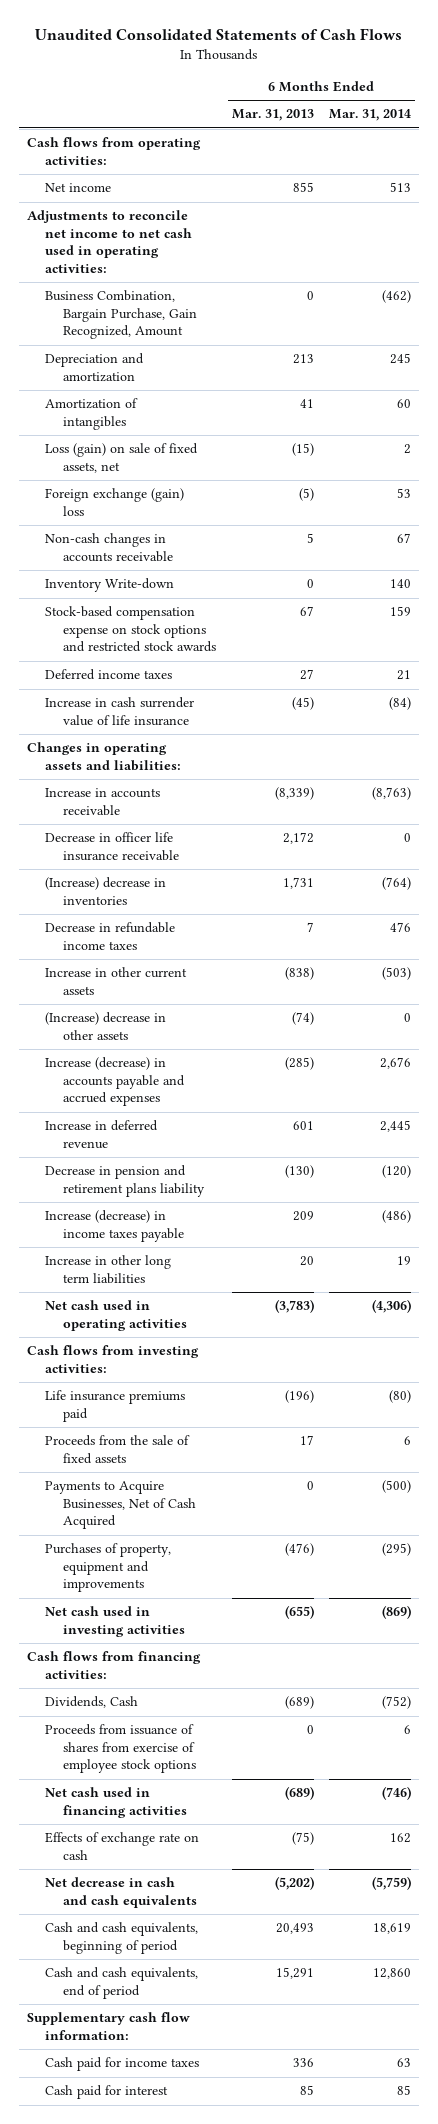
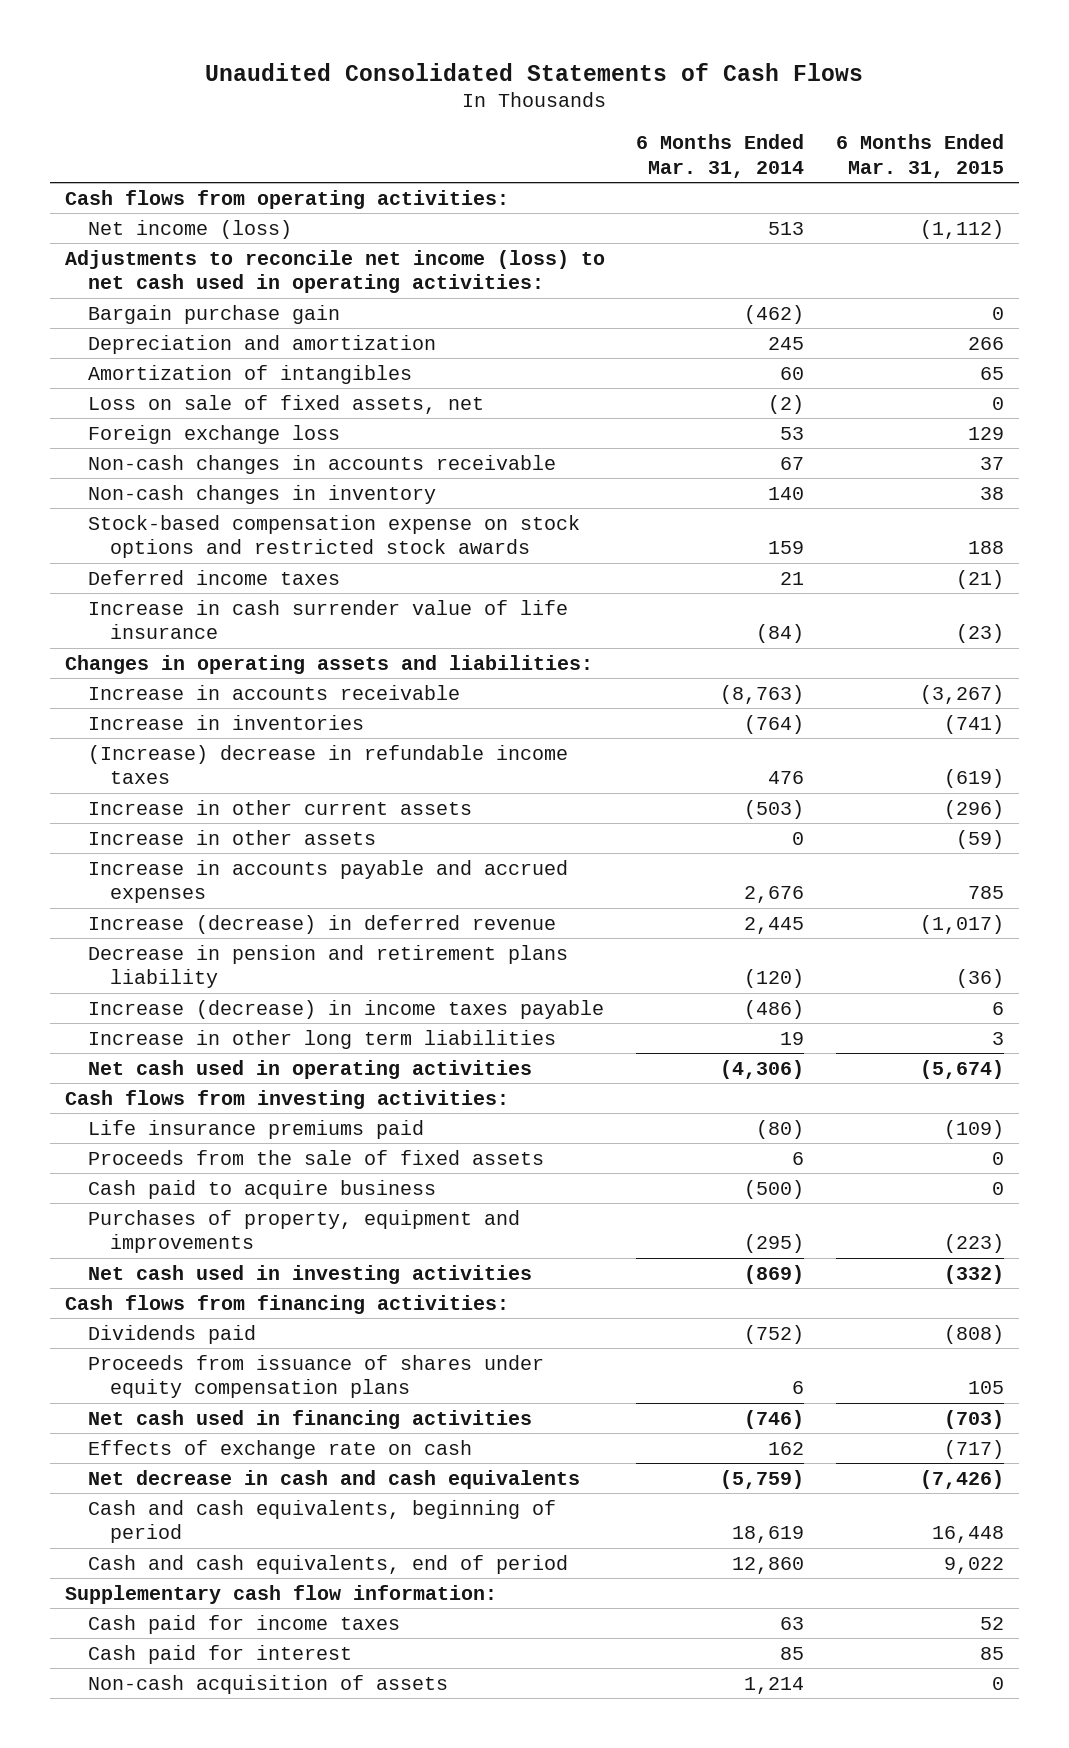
[231,109,314,122] Mar. 31, 2013 -> none
none -> [835,134,1004,178] 6 Months Ended Mar. 31, 2015
[44,183,111,193] Net income -> [87,219,292,239] Net income (loss)
[26,210,192,274] Adjustments to reconcile net income to net cash used in operating activities: -> [65,249,606,294] Adjustments to reconcile net income (loss) to net cash used in operating activities:
[44,290,197,340] Business Combination, Bargain Purchase, Gain Recognized, Amount -> [87,304,340,324] Bargain purchase gain
[44,443,198,473] Loss (gain) on sale of fixed assets, net -> [87,394,484,414] Loss on sale of fixed assets, net
[404,444,412,455] 2 -> [768,394,805,414] (2)
[44,488,184,516] Foreign exchange (gain) loss -> [87,424,340,444] Foreign exchange loss
[44,578,174,593] Inventory Write-down -> [87,484,436,504] Non-cash changes in inventory
[44,832,179,861] Decrease in officer life insurance receivable -> none
[44,877,166,905] (Increase) decrease in inventories -> [87,714,364,730] Increase in inventories
[44,922,175,950] Decrease in refundable income taxes -> [87,744,568,785] (Increase) decrease in refundable income taxes
[44,1012,166,1040] (Increase) decrease in other assets -> [87,829,376,845] Increase in other assets
[44,1057,185,1107] Increase (decrease) in accounts payable and accrued expenses -> [87,859,568,904] Increase in accounts payable and accrued expenses
[44,1120,158,1149] Increase in deferred revenue -> [87,914,556,934] Increase (decrease) in deferred revenue
[44,1481,196,1530] Payments to Acquire Businesses, Net of Cash Acquired -> [87,1179,436,1199] Cash paid to acquire business
[44,1696,138,1709] Dividends, Cash -> [87,1324,256,1344] Dividends paid
[44,1724,196,1774] Proceeds from issuance of shares from exercise of employee stock options -> [87,1354,544,1399] Proceeds from issuance of shares under equity compensation plans
none -> [87,1674,448,1694] Non-cash acquisition of assets

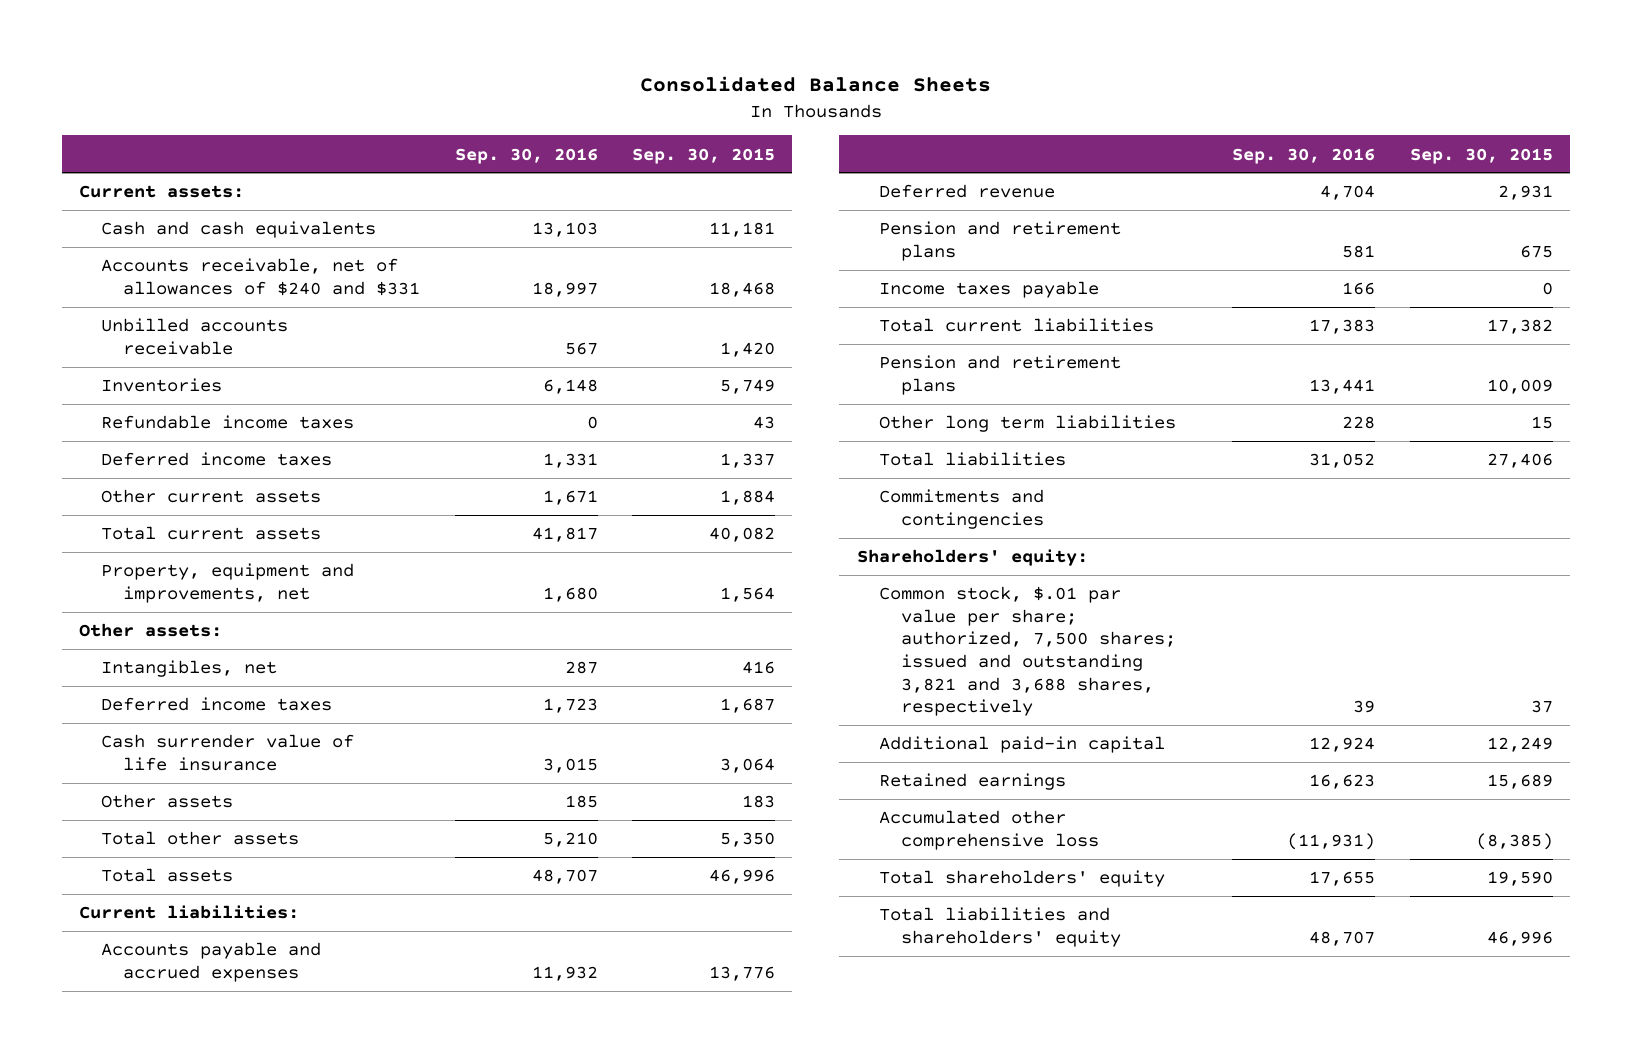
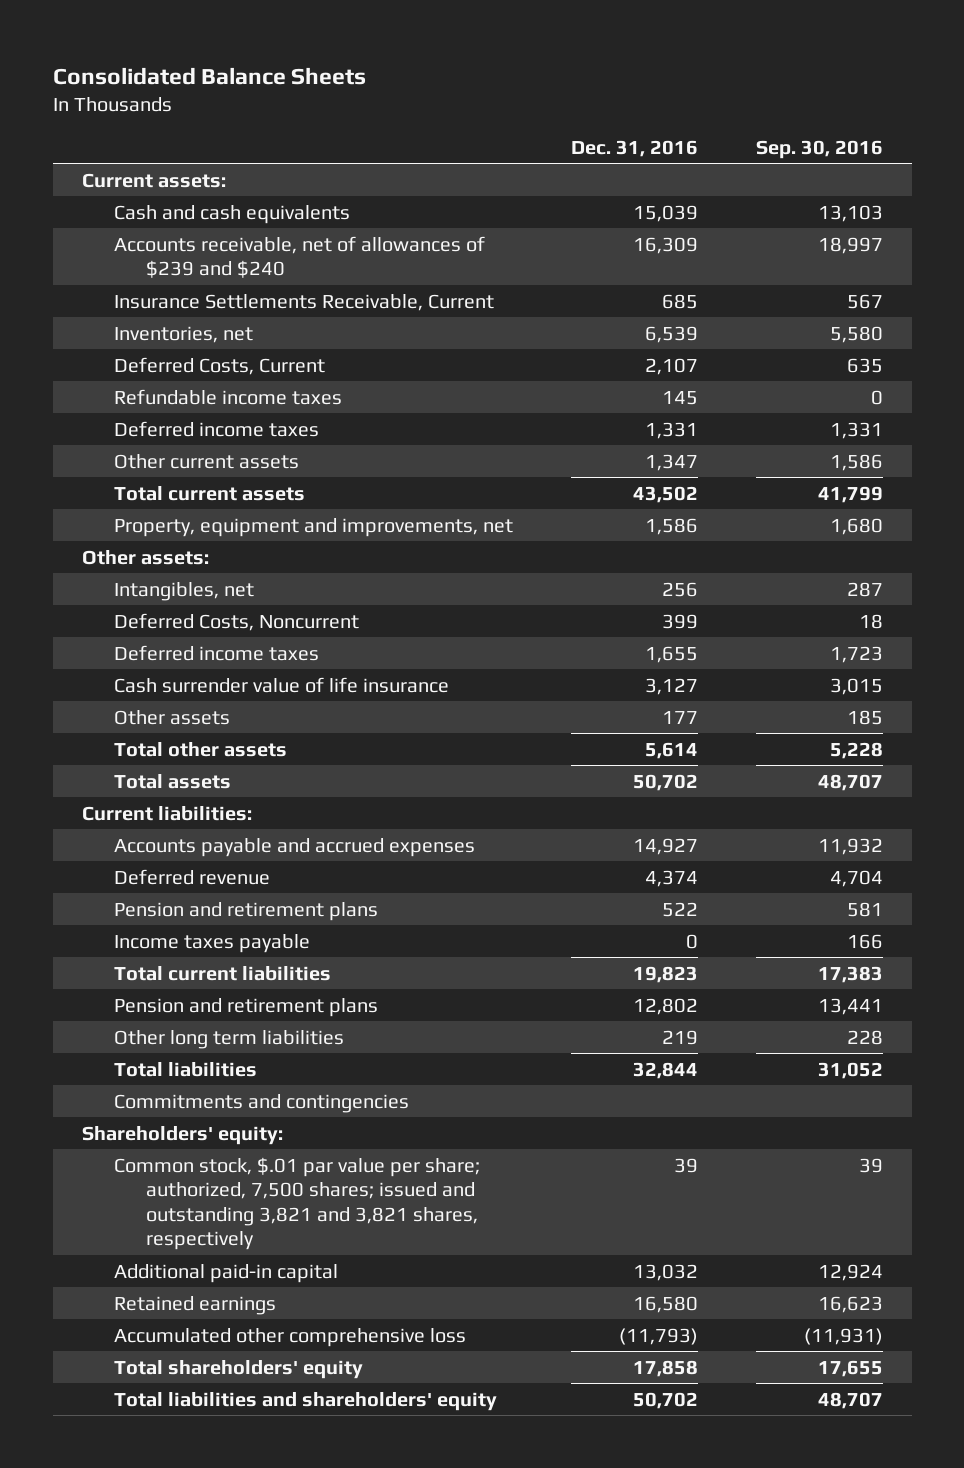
[632,147,776,164] Sep. 30, 2015 -> none
none -> [570,139,698,157] Dec. 31, 2016
[101,258,421,296] Accounts receivable, net of allowances of $240 and $331 -> [113,235,485,279] Accounts receivable, net of allowances of $239 and $240
[101,318,289,355] Unbilled accounts receivable -> [113,293,494,311] Insurance Settlements Receivable, Current
[101,378,223,393] Inventories -> [113,325,253,343] Inventories, net
[542,379,598,395] 6,148 -> [829,325,883,343] 5,580
none -> [113,356,325,375] Deferred Costs, Current
[542,490,598,506] 1,671 -> [829,453,883,471] 1,586
[531,527,598,543] 41,817 -> [817,485,883,503] 41,799
none -> [113,612,359,631] Deferred Costs, Noncurrent
[542,832,598,848] 5,210 -> [829,741,883,759] 5,228
[878,586,1176,717] Common stock, $.01 par value per share; authorized, 7,500 shares; issued and outstanding 3,821 and 3,688 shares, respectively -> [113,1156,480,1251] Common stock, $.01 par value per share; authorized, 7,500 shares; issued and outstanding 3,821 and 3,821 shares, respectively

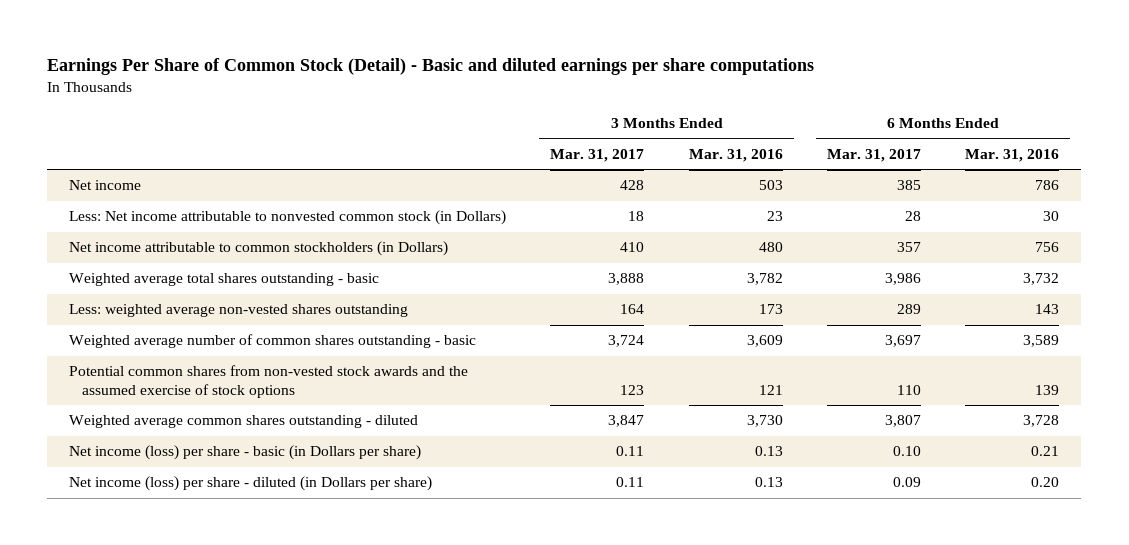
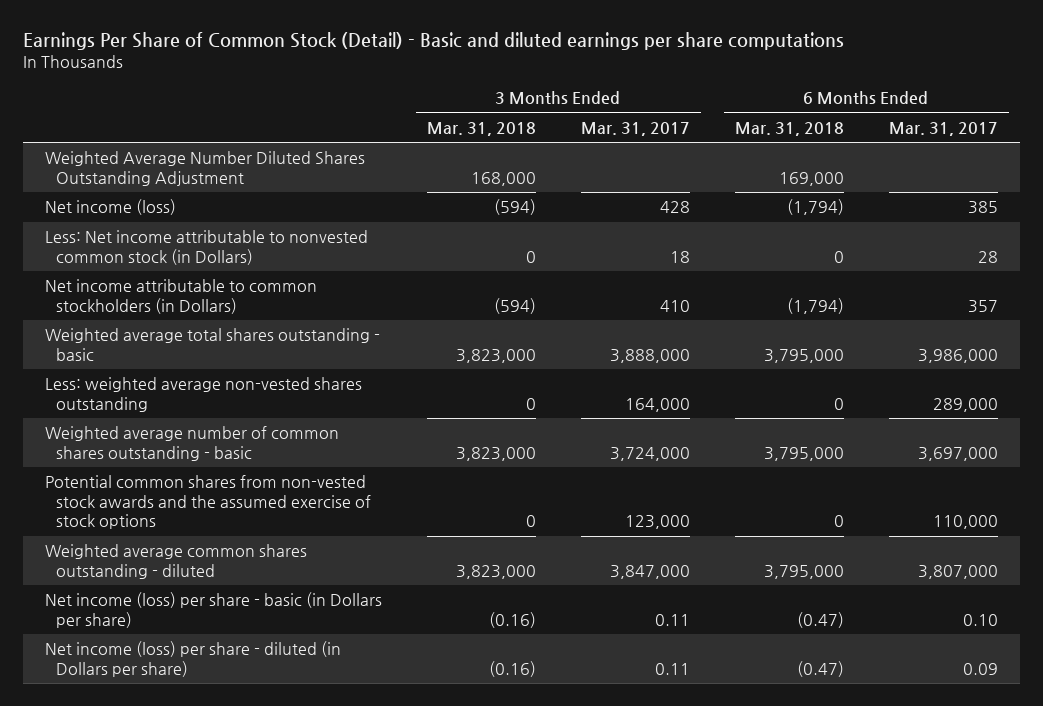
[688,148,783,162] Mar. 31, 2016 -> none
[965,148,1060,162] Mar. 31, 2016 -> none
none -> [426,121,536,136] Mar. 31, 2018
none -> [734,121,844,136] Mar. 31, 2018
none -> [45,151,366,186] Weighted Average Number Diluted Shares Outstanding Adjustment
[69,180,142,191] Net income -> [45,199,177,216] Net income (loss)
[608,273,645,286] 3,888 -> [609,348,690,363] 3,888,000
[885,273,922,286] 3,986 -> [917,348,998,363] 3,986,000
[620,304,645,315] 164 -> [624,397,690,412] 164,000
[897,304,922,315] 289 -> [932,397,998,412] 289,000
[608,335,645,348] 3,724 -> [609,446,690,461] 3,724,000
[885,335,922,348] 3,697 -> [917,446,998,461] 3,697,000
[620,384,645,395] 123 -> [624,515,690,530] 123,000
[897,384,922,395] 110 -> [932,515,998,530] 110,000
[608,415,645,428] 3,847 -> [609,564,690,579] 3,847,000
[885,415,922,428] 3,807 -> [917,564,998,579] 3,807,000

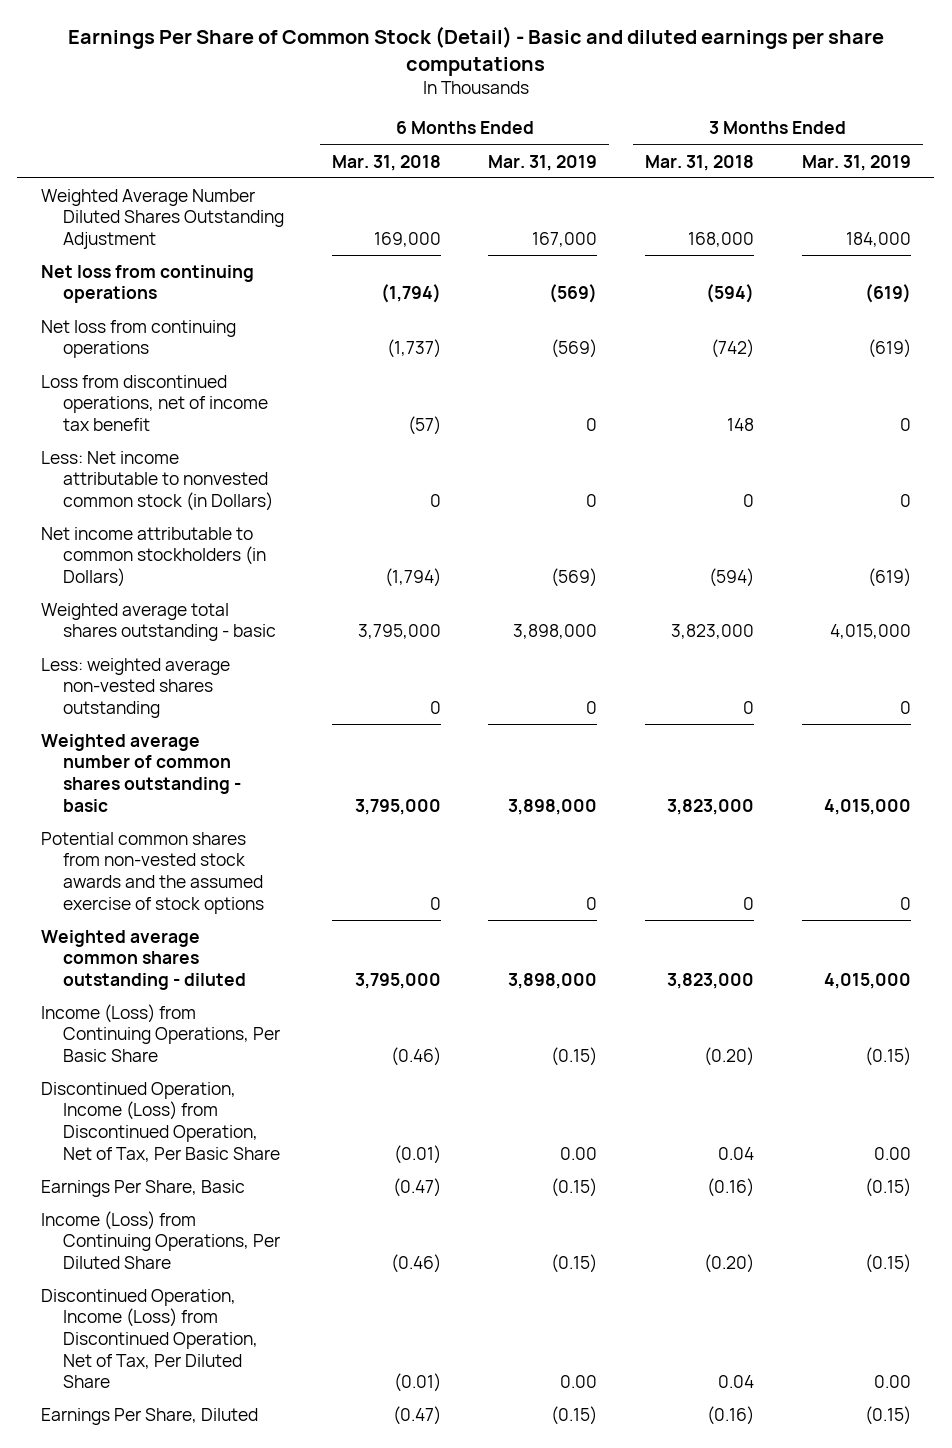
[580,121,690,136] Mar. 31, 2017 -> none
[888,121,998,136] Mar. 31, 2017 -> none
none -> [488,154,598,171] Mar. 31, 2019
none -> [801,154,911,171] Mar. 31, 2019
[45,199,177,216] Net income (loss) -> [41,264,255,304] Net loss from continuing operations
none -> [41,319,237,359] Net loss from continuing operations
none -> [41,374,269,431] Loss from discontinued operations, net of income tax benefit
none -> [41,1003,281,1062] Income (Loss) from Continuing Operations, Per Basic Share
none -> [41,1081,281,1162] Discontinued Operation, Income (Loss) from Discontinued Operation, Net of Tax, Per Basic Share
[45,592,383,628] Net income (loss) per share - basic (in Dollars per share) -> [41,1179,246,1197] Earnings Per Share, Basic
none -> [41,1210,281,1269] Income (Loss) from Continuing Operations, Per Diluted Share
none -> [41,1288,259,1389] Discontinued Operation, Income (Loss) from Discontinued Operation, Net of Tax, Per Diluted Share
[45,641,342,677] Net income (loss) per share - diluted (in Dollars per share) -> [41,1407,259,1425] Earnings Per Share, Diluted

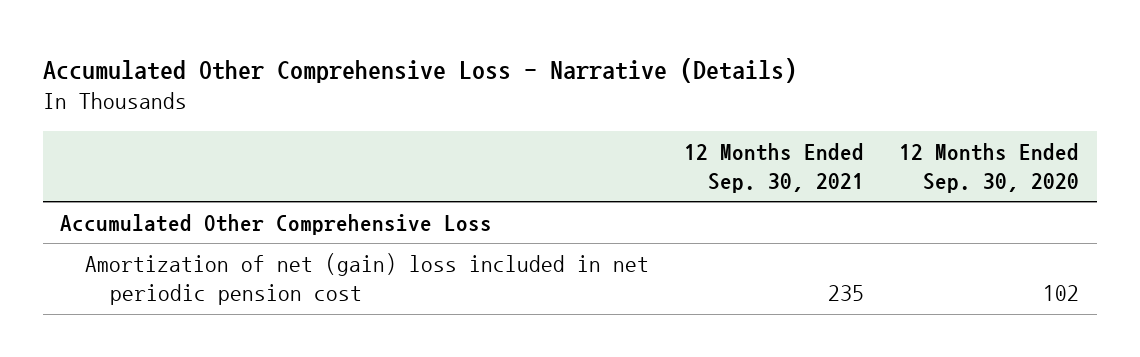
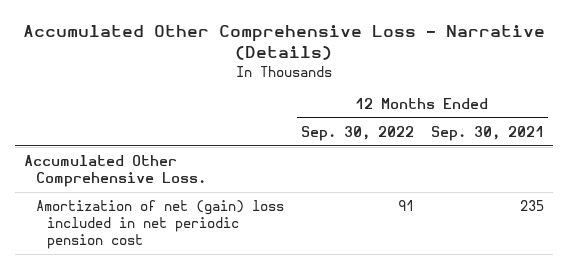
[899,142,1080,193] 12 Months Ended Sep. 30, 2020 -> none
none -> [300,125,414,141] Sep. 30, 2022
[60,213,493,235] Accumulated Other Comprehensive Loss -> [24,155,206,188] Accumulated Other Comprehensive Loss.

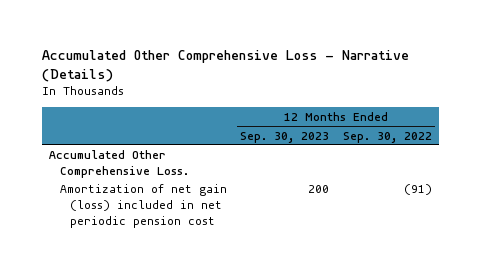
[431,125,545,141] Sep. 30, 2021 -> none
none -> [240,131,330,143] Sep. 30, 2023
[35,200,284,250] Amortization of net (gain) loss included in net periodic pension cost -> [59,184,227,228] Amortization of net gain (loss) included in net periodic pension cost
[397,200,414,212] 91 -> [403,184,432,196] (91)

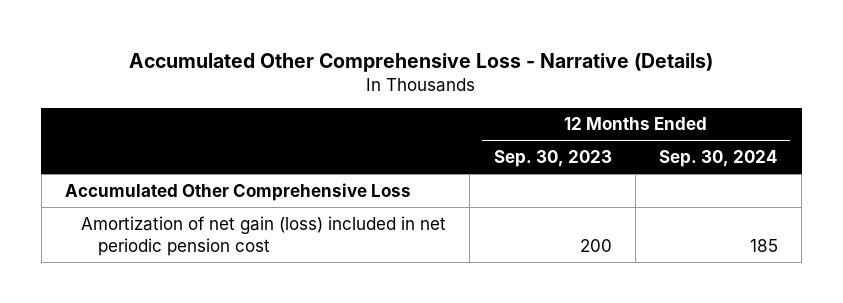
[342,131,432,143] Sep. 30, 2022 -> none
none -> [658,150,778,168] Sep. 30, 2024
[48,150,189,179] Accumulated Other Comprehensive Loss. -> [65,182,412,201] Accumulated Other Comprehensive Loss

